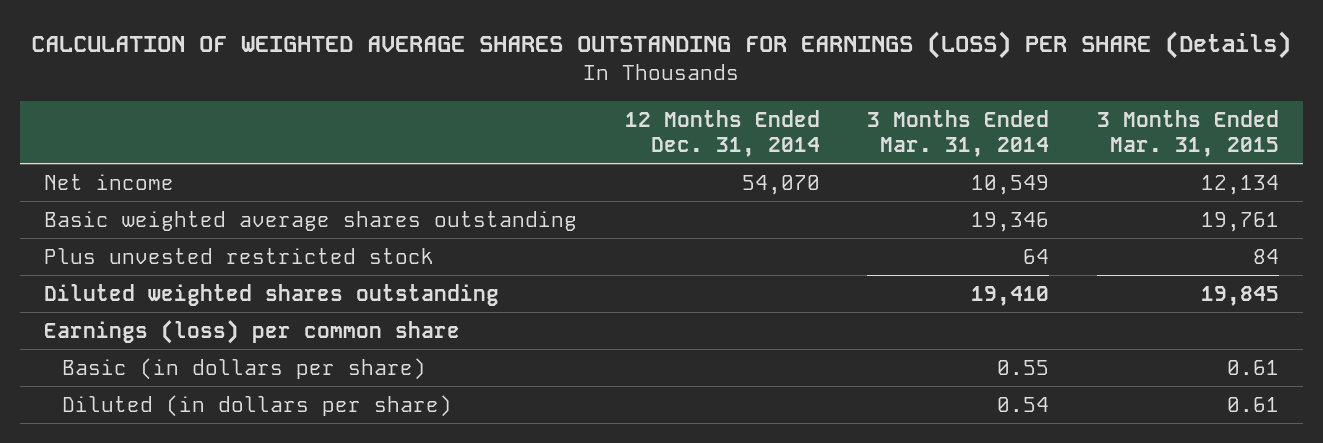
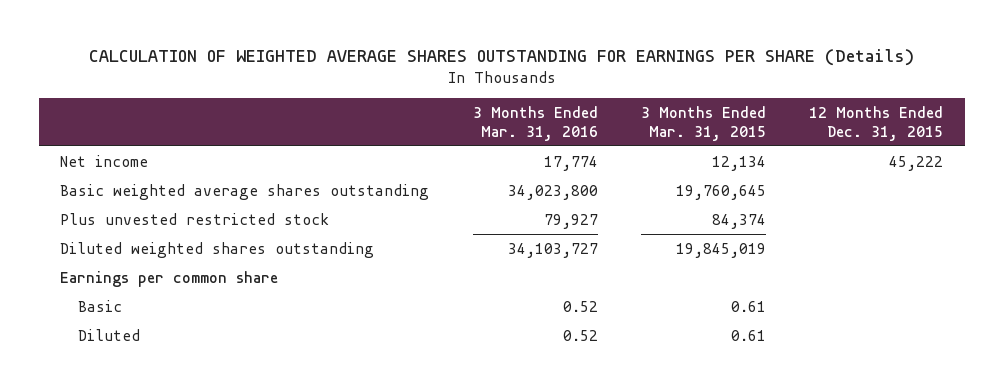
[31,31,1292,60] CALCULATION OF WEIGHTED AVERAGE SHARES OUTSTANDING FOR EARNINGS (LOSS) PER SHARE (Details) -> [88,49,914,67] CALCULATION OF WEIGHTED AVERAGE SHARES OUTSTANDING FOR EARNINGS PER SHARE (Details)
[624,109,820,157] 12 Months Ended Dec. 31, 2014 -> none
[867,109,1050,157] 3 Months Ended Mar. 31, 2014 -> none
none -> [472,106,598,141] 3 Months Ended Mar. 31, 2016
none -> [809,106,944,141] 12 Months Ended Dec. 31, 2015
[1200,211,1279,232] 19,761 -> [675,184,766,200] 19,760,645
[1252,248,1279,264] 84 -> [711,213,766,229] 84,374
[1200,285,1279,306] 19,845 -> [675,242,766,258] 19,845,019
[43,319,460,344] Earnings (loss) per common share -> [60,270,279,287] Earnings per common share
[61,357,426,380] Basic (in dollars per share) -> [78,299,123,312] Basic
[61,394,452,417] Diluted (in dollars per share) -> [78,328,141,341] Diluted

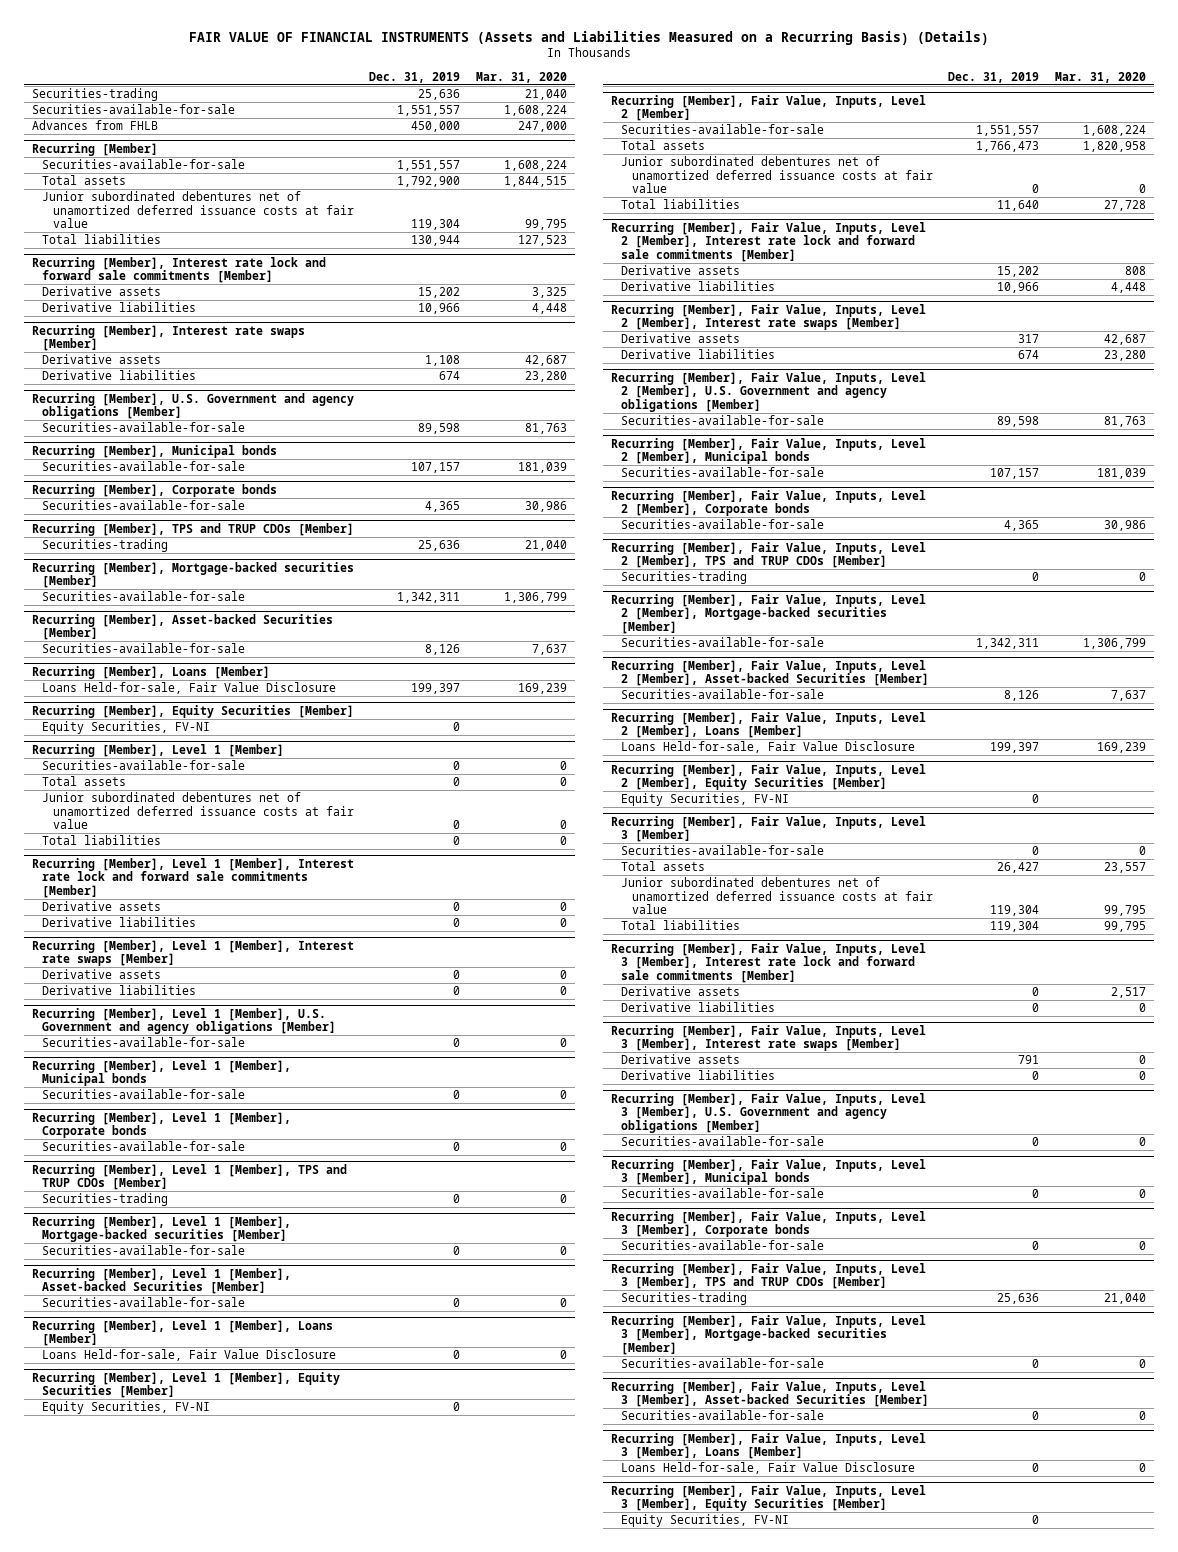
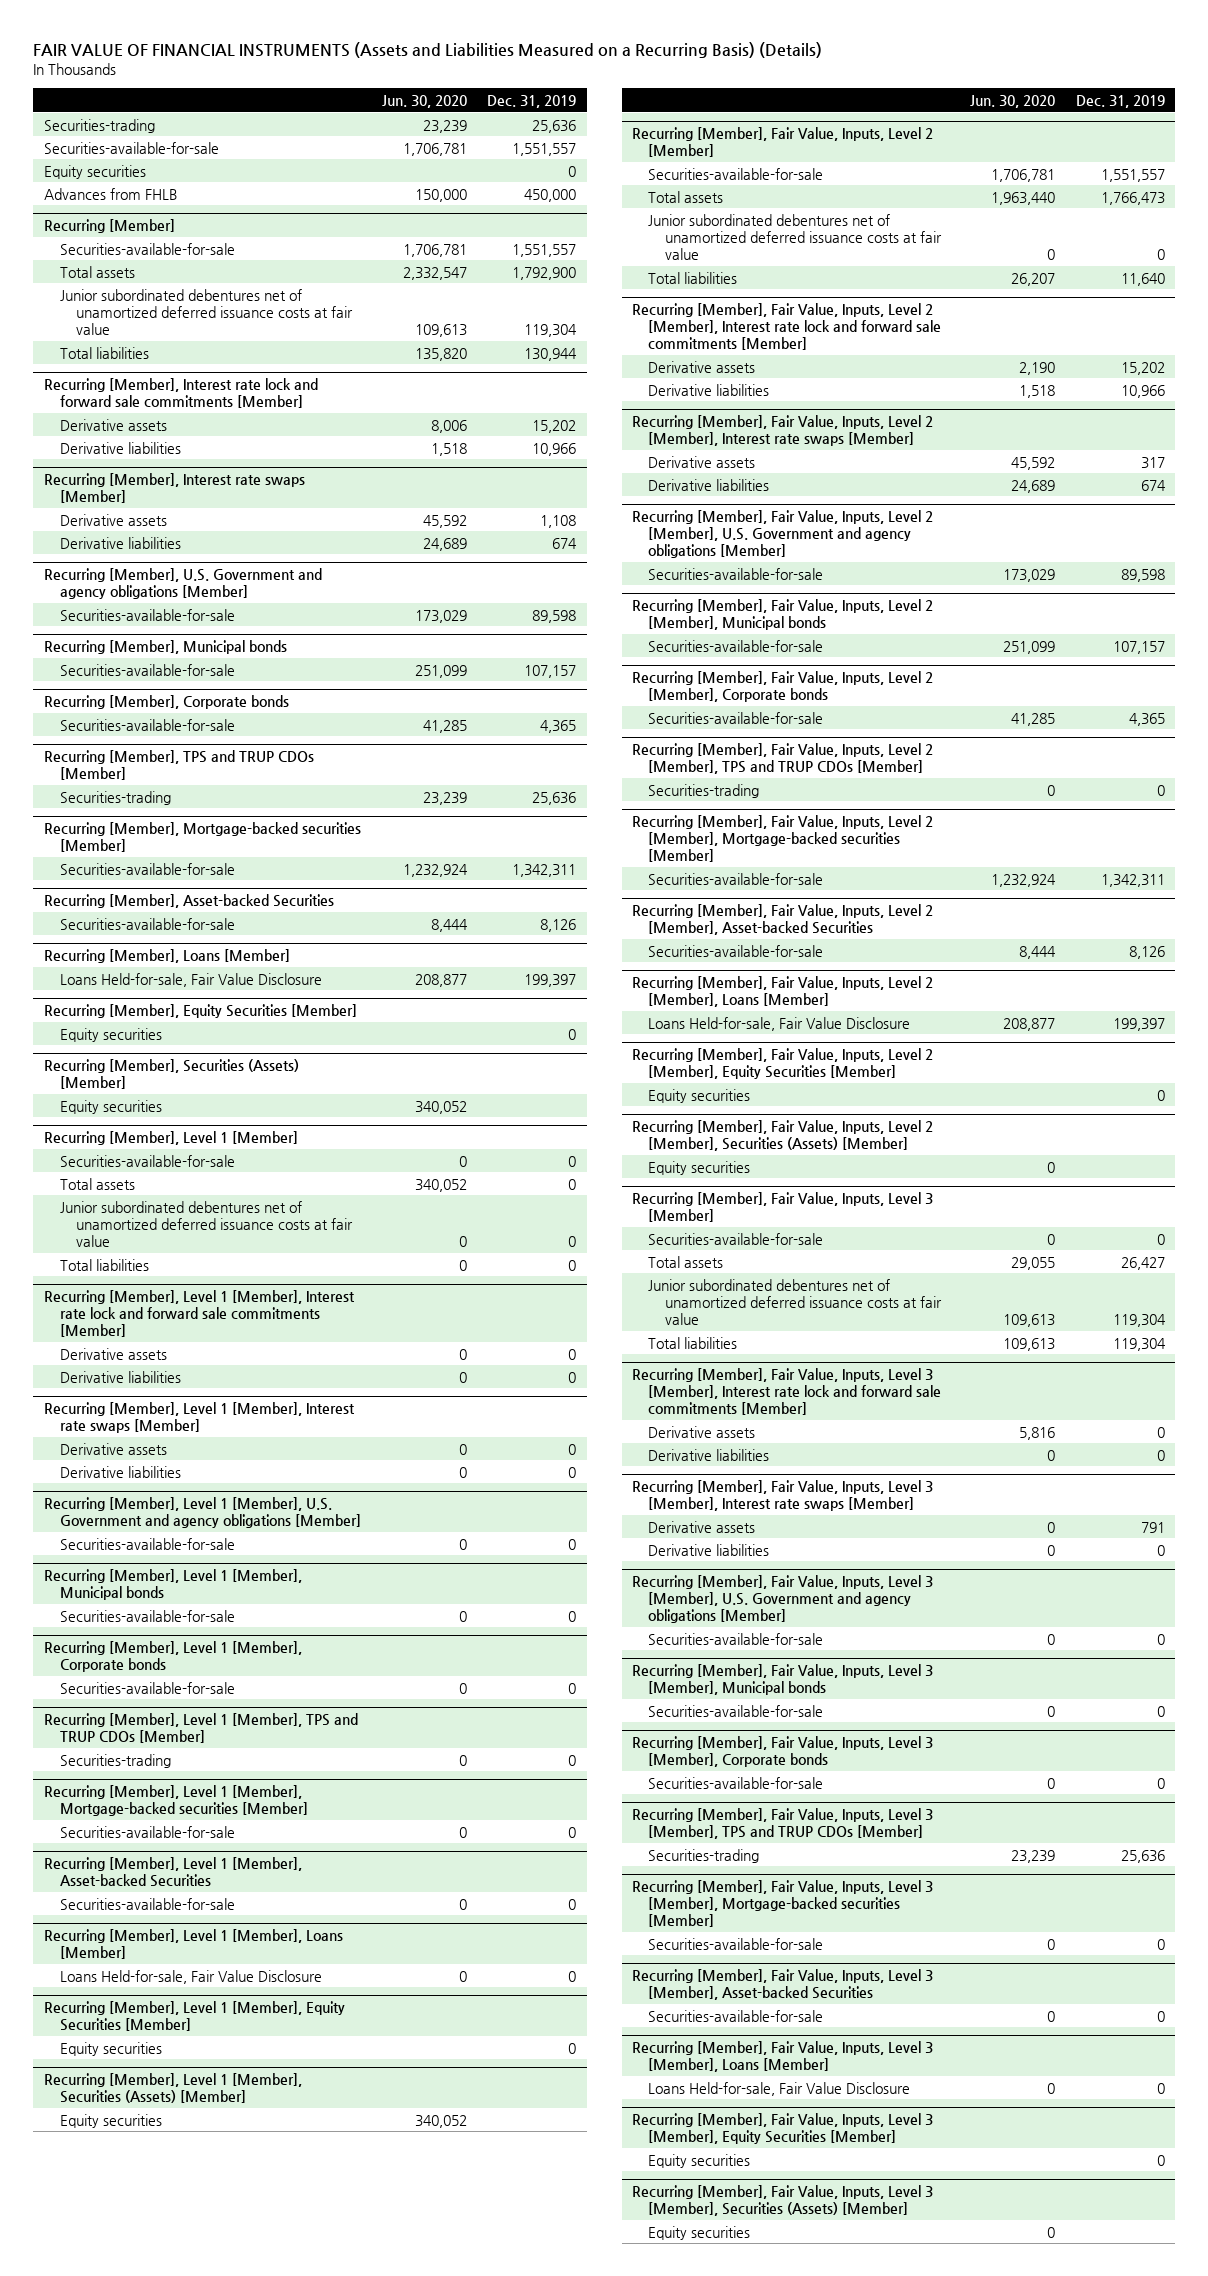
[475,71,567,83] Mar. 31, 2020 -> none
none -> [381,94,467,108] Jun. 30, 2020
none -> [43,164,146,179] Equity securities
[31,613,333,641] Recurring [Member], Asset-backed Securities [Member] -> [43,894,334,909] Recurring [Member], Asset-backed Securities
[42,721,211,735] Equity Securities, FV-NI -> [59,1027,162,1042] Equity securities
none -> [43,1059,299,1090] Recurring [Member], Securities (Assets) [Member]
none -> [59,1099,162,1114] Equity securities
[31,1267,291,1295] Recurring [Member], Level 1 [Member], Asset-backed Securities [Member] -> [43,1857,302,1888] Recurring [Member], Level 1 [Member], Asset-backed Securities
[42,1401,211,1415] Equity Securities, FV-NI -> [59,2041,162,2056] Equity securities
none -> [43,2073,302,2104] Recurring [Member], Level 1 [Member], Securities (Assets) [Member]
none -> [59,2113,162,2128] Equity securities
[610,659,930,687] Recurring [Member], Fair Value, Inputs, Level 2 [Member], Asset-backed Securities [Member] -> [632,904,934,936] Recurring [Member], Fair Value, Inputs, Level 2 [Member], Asset-backed Securities
[621,793,790,807] Equity Securities, FV-NI -> [648,1088,751,1103] Equity securities
none -> [632,1120,934,1152] Recurring [Member], Fair Value, Inputs, Level 2 [Member], Securities (Assets) [Member]
none -> [648,1160,751,1175] Equity securities
[610,1380,930,1408] Recurring [Member], Fair Value, Inputs, Level 3 [Member], Asset-backed Securities [Member] -> [632,1969,934,2001] Recurring [Member], Fair Value, Inputs, Level 3 [Member], Asset-backed Securities
[621,1514,790,1528] Equity Securities, FV-NI -> [648,2153,751,2168] Equity securities
none -> [632,2185,934,2217] Recurring [Member], Fair Value, Inputs, Level 3 [Member], Securities (Assets) [Member]
none -> [648,2225,751,2240] Equity securities

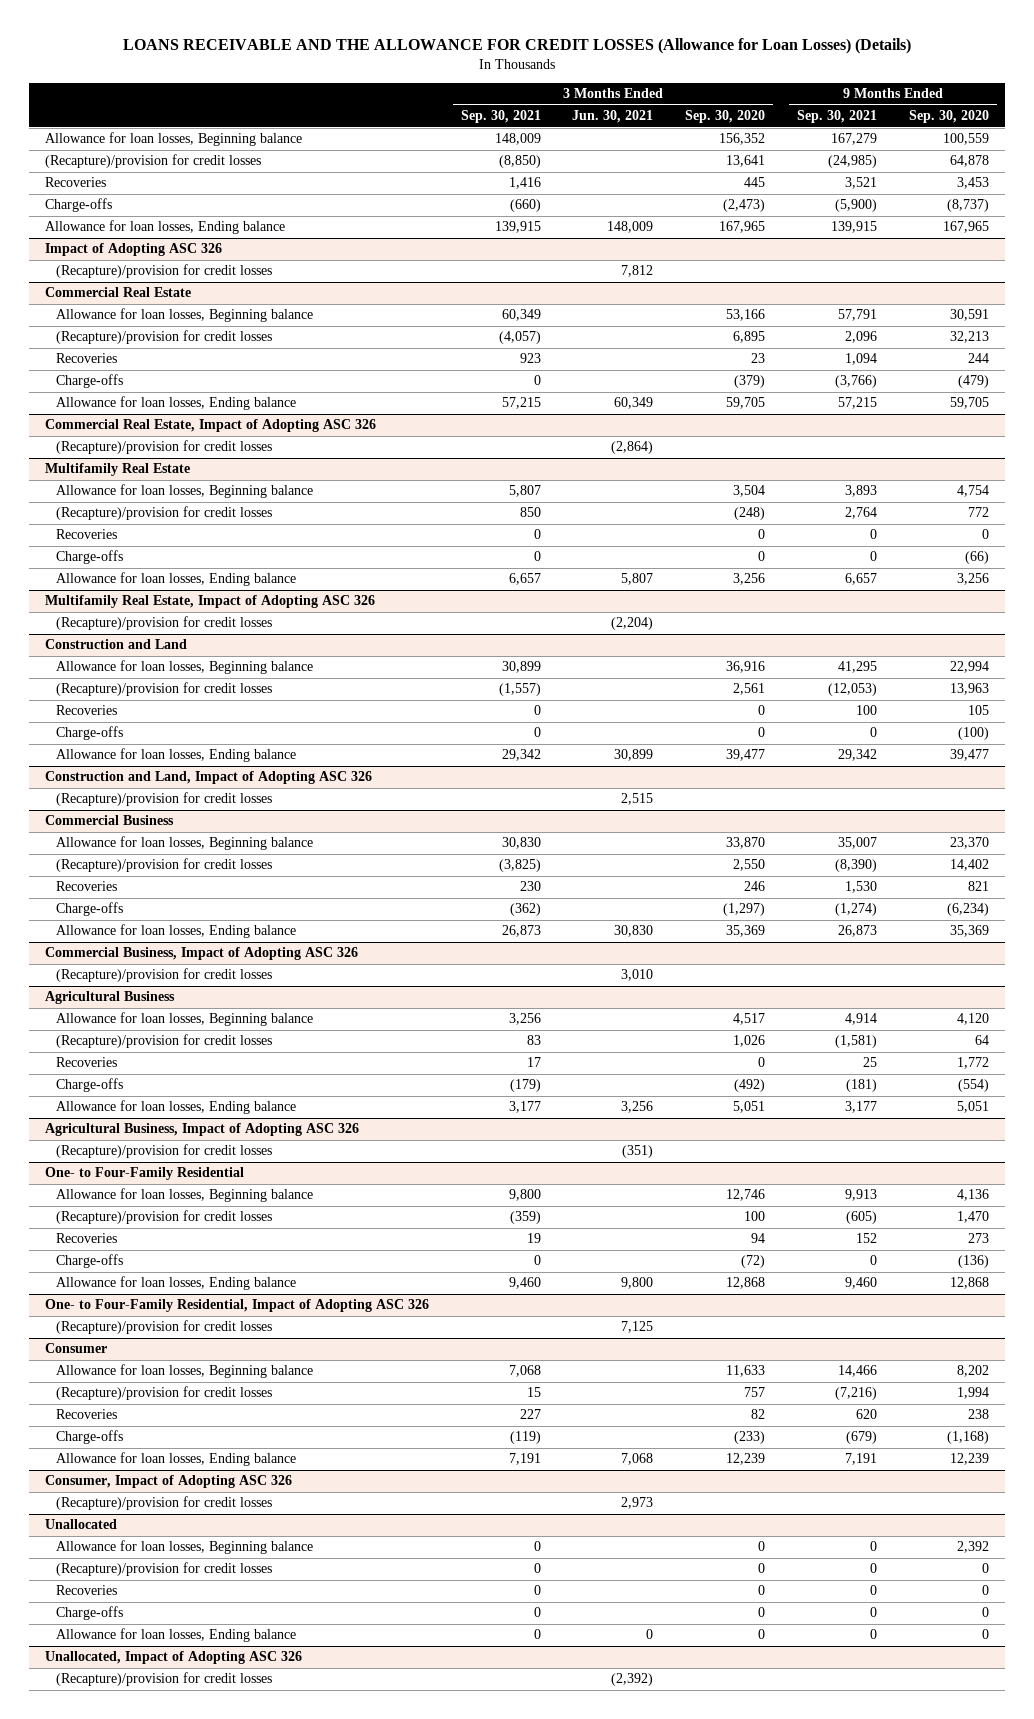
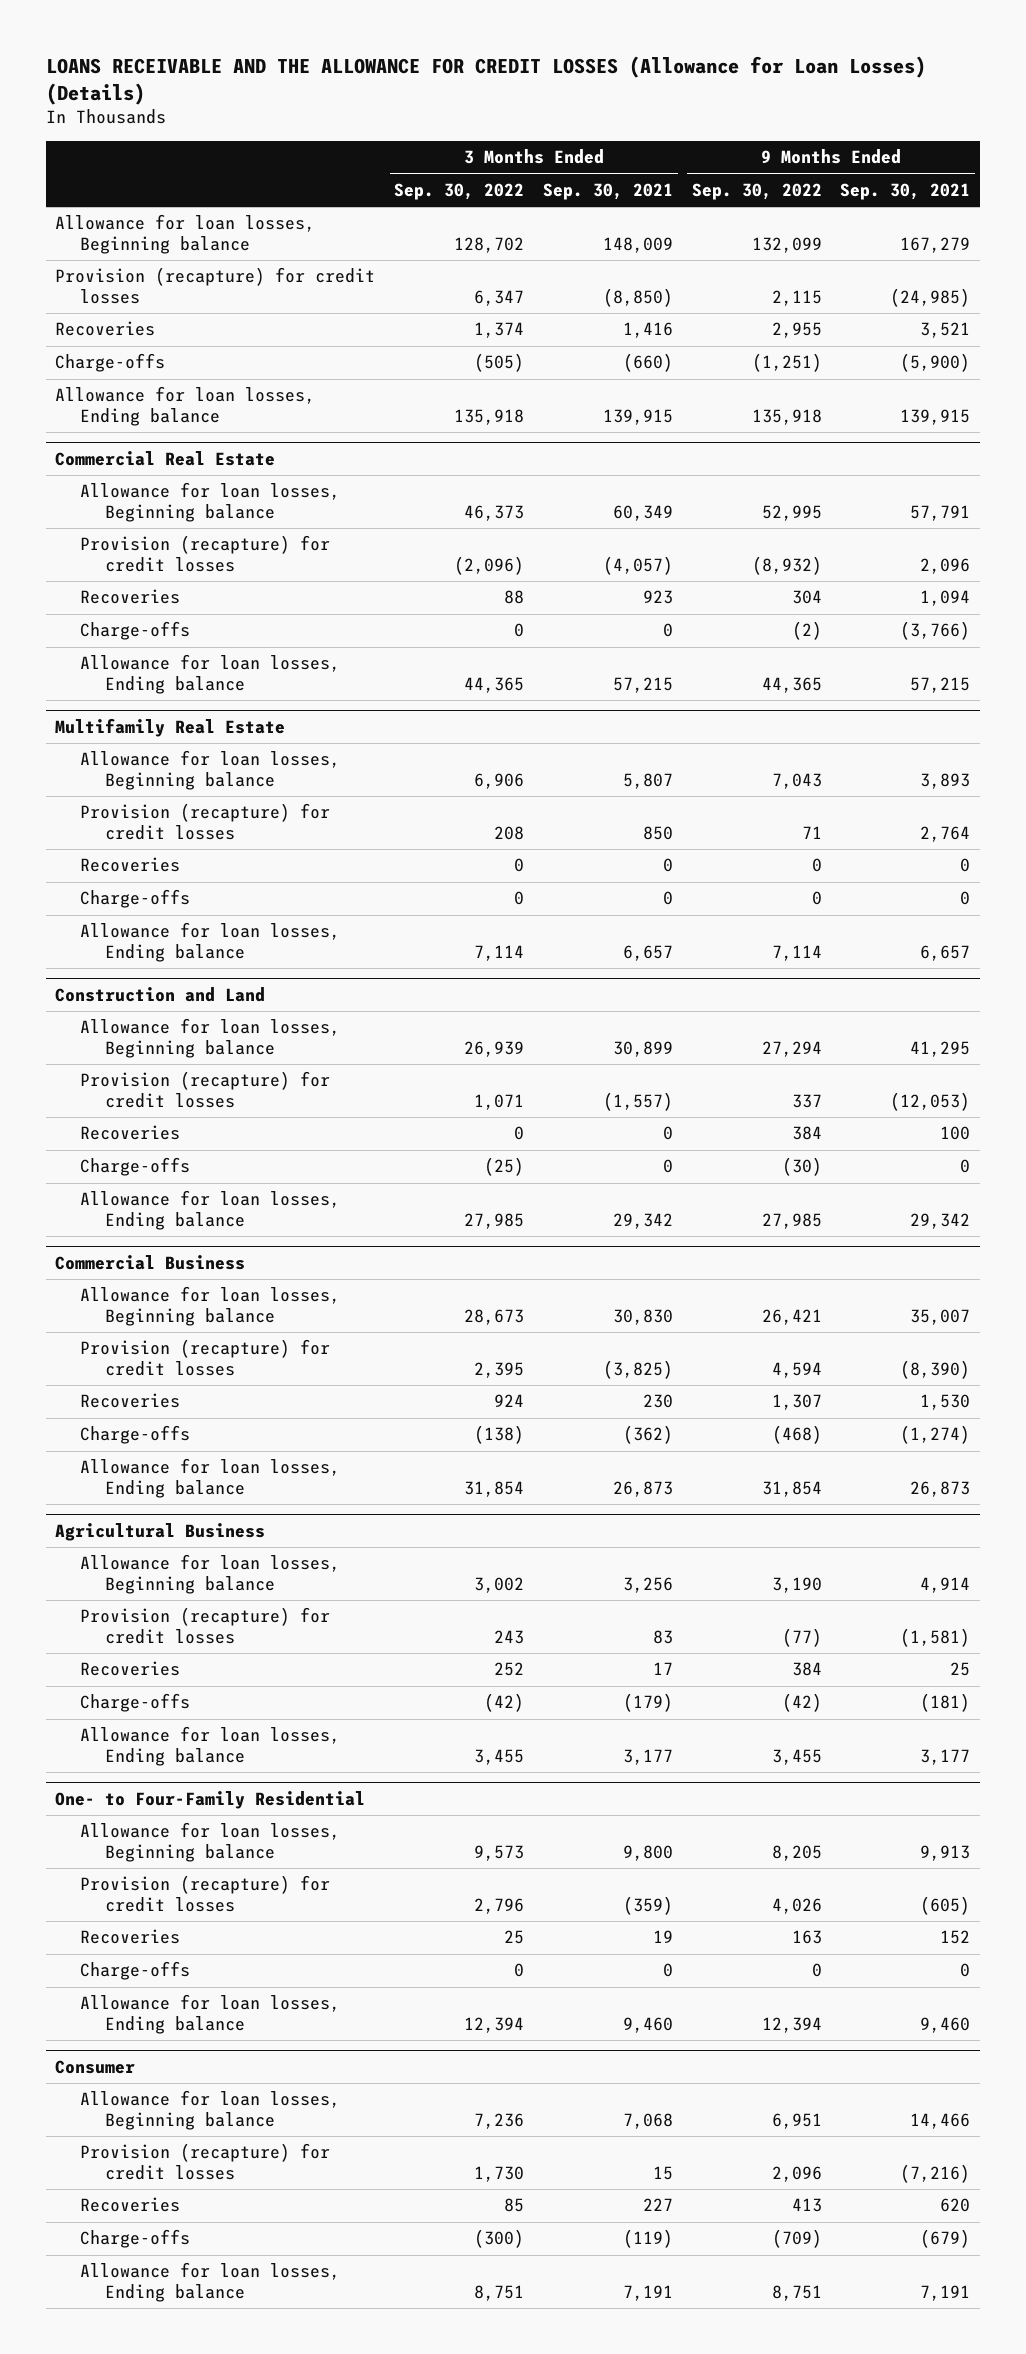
[572,110,654,124] Jun. 30, 2021 -> none
[685,110,766,124] Sep. 30, 2020 -> none
[909,110,990,124] Sep. 30, 2020 -> none
none -> [394,182,525,200] Sep. 30, 2022
none -> [691,182,822,200] Sep. 30, 2022
[44,154,261,169] (Recapture)/provision for credit losses -> [55,267,376,304] Provision (recapture) for credit losses
[44,243,222,257] Impact of Adopting ASC 326 -> none
[56,264,273,279] (Recapture)/provision for credit losses -> none
[56,330,273,345] (Recapture)/provision for credit losses -> [80,535,331,572] Provision (recapture) for credit losses
[44,419,376,433] Commercial Real Estate, Impact of Adopting ASC 326 -> none
[56,440,273,455] (Recapture)/provision for credit losses -> none
[56,506,273,521] (Recapture)/provision for credit losses -> [80,803,331,840] Provision (recapture) for credit losses
[44,595,375,609] Multifamily Real Estate, Impact of Adopting ASC 326 -> none
[56,616,273,631] (Recapture)/provision for credit losses -> none
[56,682,273,697] (Recapture)/provision for credit losses -> [80,1071,331,1108] Provision (recapture) for credit losses
[44,771,372,785] Construction and Land, Impact of Adopting ASC 326 -> none
[56,792,273,807] (Recapture)/provision for credit losses -> none
[56,858,273,873] (Recapture)/provision for credit losses -> [80,1339,331,1376] Provision (recapture) for credit losses
[44,947,358,961] Commercial Business, Impact of Adopting ASC 326 -> none
[56,968,273,983] (Recapture)/provision for credit losses -> none
[56,1034,273,1049] (Recapture)/provision for credit losses -> [80,1607,331,1644] Provision (recapture) for credit losses
[44,1123,359,1137] Agricultural Business, Impact of Adopting ASC 326 -> none
[56,1144,273,1159] (Recapture)/provision for credit losses -> none
[56,1210,273,1225] (Recapture)/provision for credit losses -> [80,1875,331,1912] Provision (recapture) for credit losses
[44,1299,429,1313] One- to Four-Family Residential, Impact of Adopting ASC 326 -> none
[56,1320,273,1335] (Recapture)/provision for credit losses -> none
[56,1386,273,1401] (Recapture)/provision for credit losses -> [80,2143,331,2180] Provision (recapture) for credit losses
[44,1475,292,1489] Consumer, Impact of Adopting ASC 326 -> none
[56,1496,273,1511] (Recapture)/provision for credit losses -> none
[44,1519,117,1530] Unallocated -> none
[56,1540,314,1555] Allowance for loan losses, Beginning balance -> none
[56,1562,273,1577] (Recapture)/provision for credit losses -> none
[56,1585,118,1596] Recoveries -> none
[56,1606,124,1621] Charge-offs -> none
[56,1628,297,1643] Allowance for loan losses, Ending balance -> none
[44,1651,302,1665] Unallocated, Impact of Adopting ASC 326 -> none
[56,1672,273,1687] (Recapture)/provision for credit losses -> none

